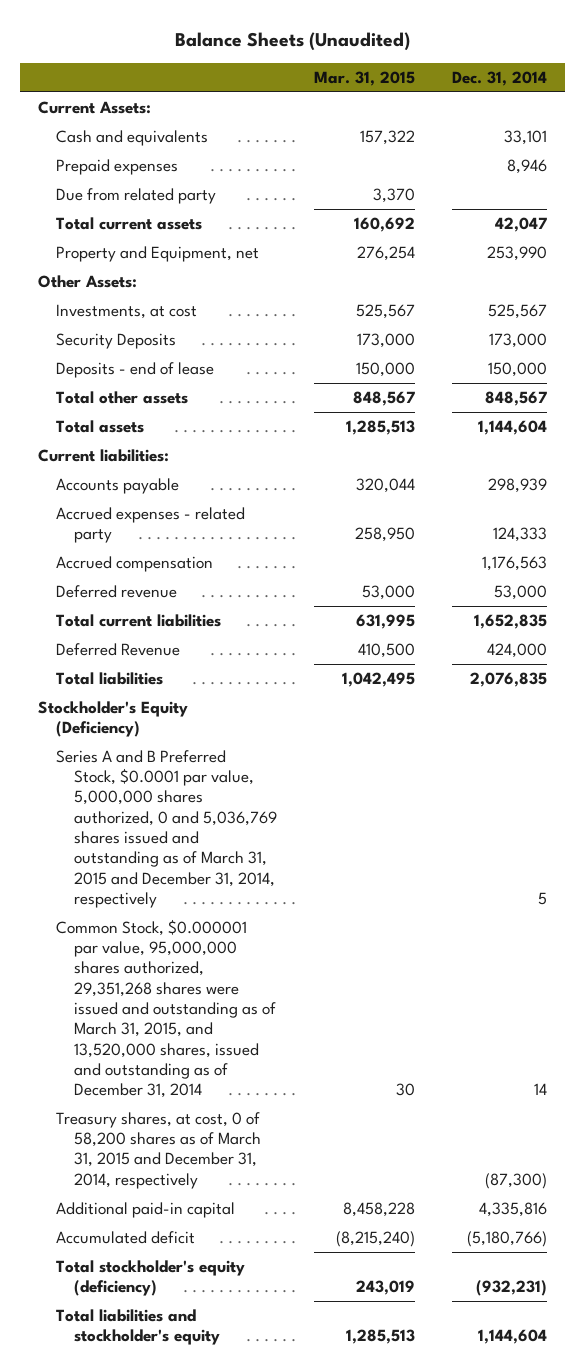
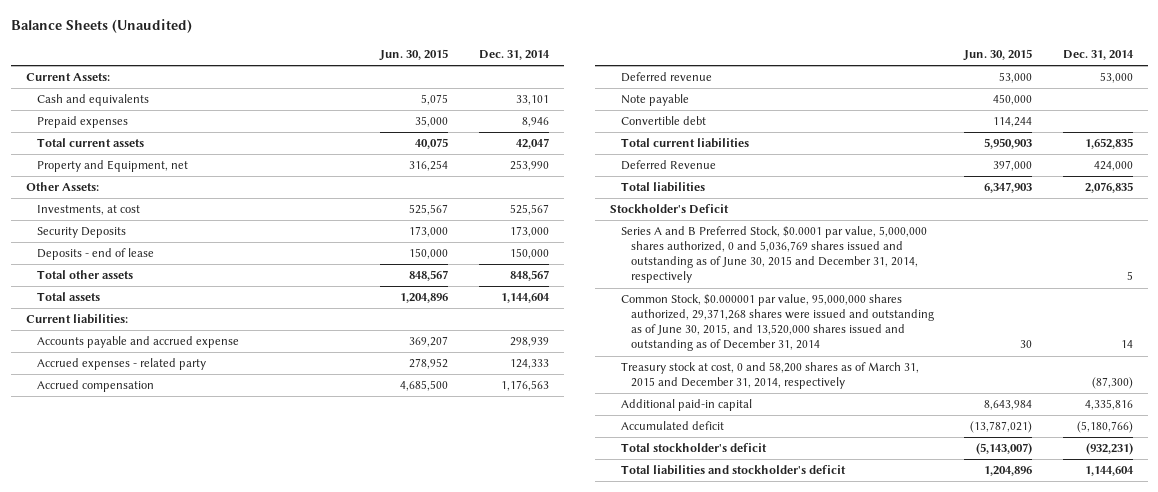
[314,70,416,86] Mar. 31, 2015 -> none
none -> [379,48,449,61] Jun. 30, 2015
[56,187,217,204] Due from related party -> none
[56,477,180,494] Accounts payable -> [36,336,239,349] Accounts payable and accrued expense
none -> [620,94,689,107] Note payable
none -> [620,116,706,126] Convertible debt
[38,700,189,738] Stockholder's Equity (Deficiency) -> [609,204,729,215] Stockholder's Deficit
[56,749,278,908] Series A and B Preferred Stock, $0.0001 par value, 5,000,000 shares authorized, 0 and 5,036,769 shares issued and outstanding as of March 31, 2015 and December 31, 2014, respectively -> [620,226,927,284] Series A and B Preferred Stock, $0.0001 par value, 5,000,000 shares authorized, 0 and 5,036,769 shares issued and outstanding as of June 30, 2015 and December 31, 2014, respectively
[56,918,277,1099] Common Stock, $0.000001 par value, 95,000,000 shares authorized, 29,351,268 shares were issued and outstanding as of March 31, 2015, and 13,520,000 shares, issued and outstanding as of December 31, 2014 -> [620,294,935,352] Common Stock, $0.000001 par value, 95,000,000 shares authorized, 29,371,268 shares were issued and outstanding as of June 30, 2015, and 13,520,000 shares issued and outstanding as of December 31, 2014
[56,1111,262,1189] Treasury shares, at cost, 0 of 58,200 shares as of March 31, 2015 and December 31, 2014, respectively -> [620,362,919,390] Treasury stock at cost, 0 and 58,200 shares as of March 31, 2015 and December 31, 2014, respectively
[56,1259,246,1297] Total stockholder's equity (deficiency) -> [620,443,767,453] Total stockholder's deficit
[56,1308,221,1346] Total liabilities and stockholder's equity -> [620,465,846,476] Total liabilities and stockholder's deficit

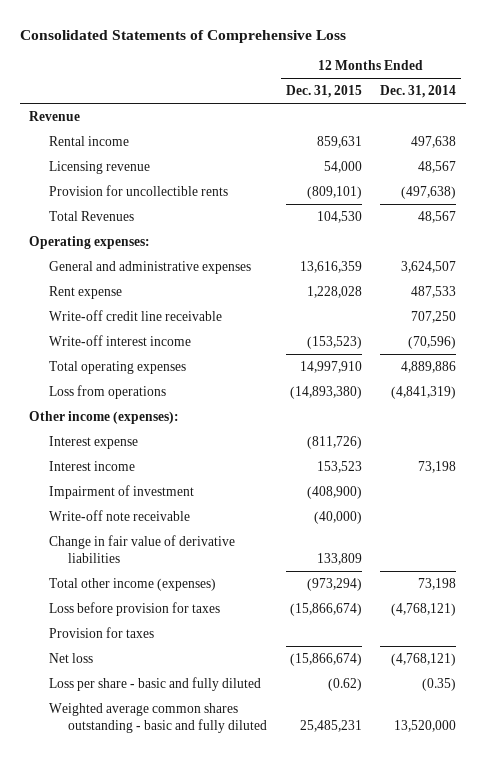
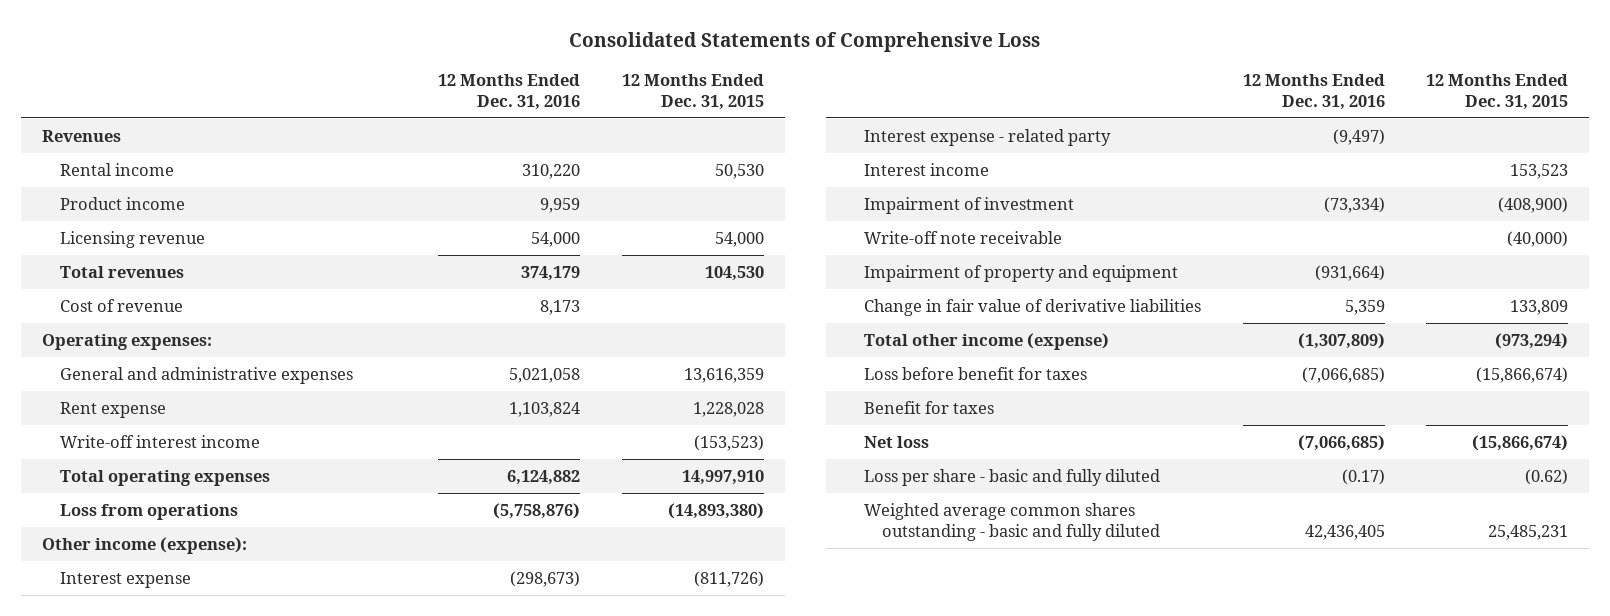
[380,85,457,99] Dec. 31, 2014 -> none
none -> [438,73,581,110] 12 Months Ended Dec. 31, 2016
[29,110,81,121] Revenue -> [42,129,122,142] Revenues
[316,135,362,148] 859,631 -> [714,163,764,179] 50,530
none -> [60,196,186,210] Product income
[48,184,228,196] Provision for uncollectible rents -> none
[48,210,134,221] Total Revenues -> [60,265,185,278] Total revenues
none -> [60,298,184,312] Cost of revenue
[48,309,222,321] Write-off credit line receivable -> none
[29,410,180,424] Other income (expenses): -> [42,536,248,554] Other income (expense):
none -> [864,128,1112,146] Interest expense - related party
none -> [864,264,1179,282] Impairment of property and equipment
[48,577,216,591] Total other income (expenses) -> [864,332,1110,350] Total other income (expense)
[48,601,220,616] Loss before provision for taxes -> [864,366,1088,380] Loss before benefit for taxes
[48,626,154,638] Provision for taxes -> [864,400,995,414] Benefit for taxes

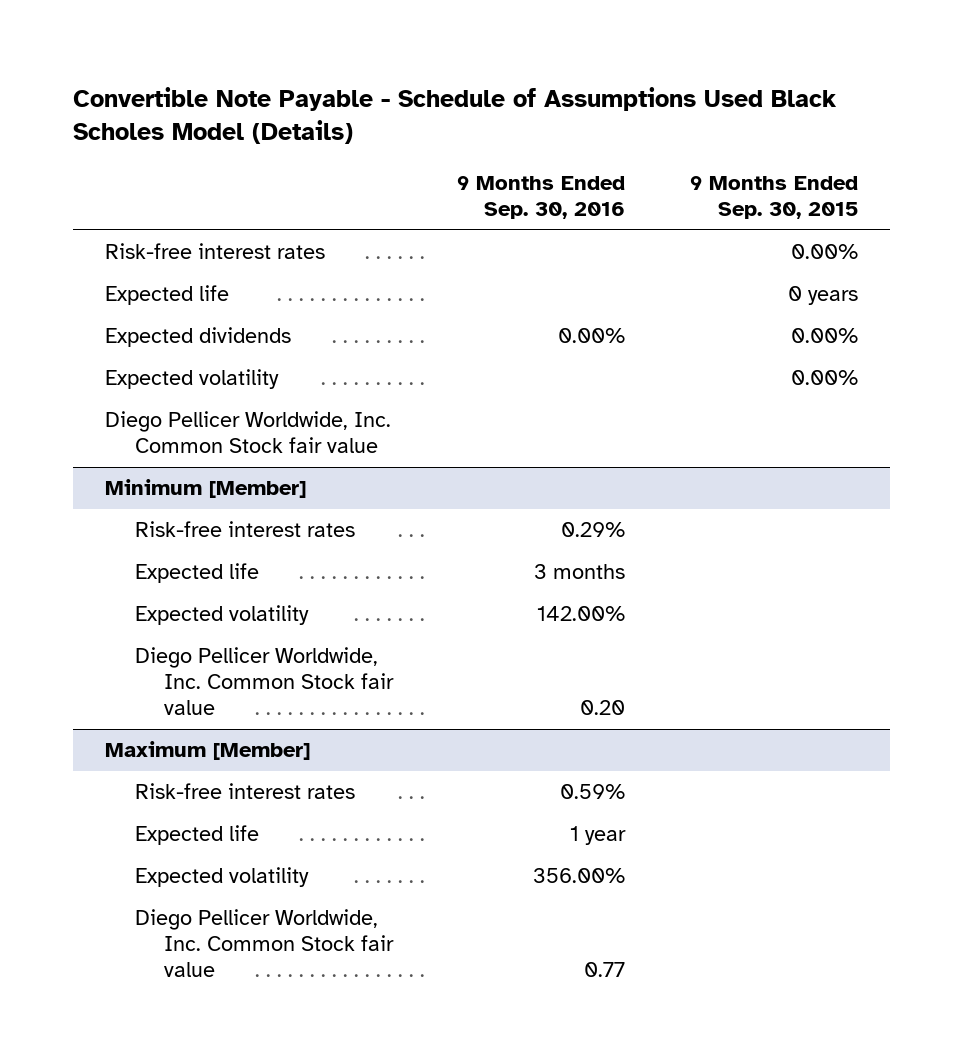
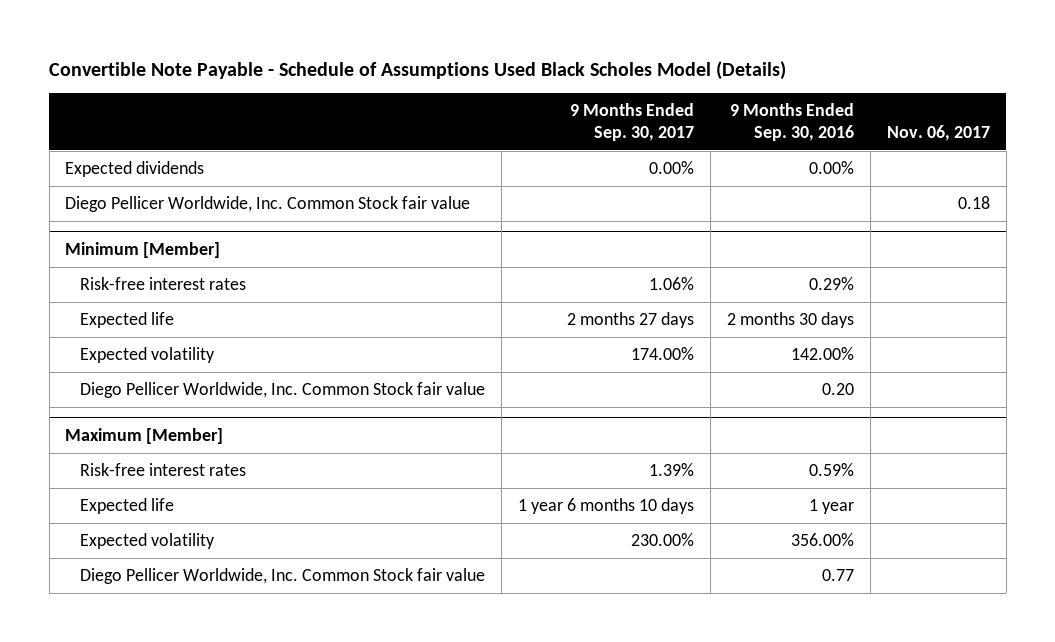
[689,175,858,219] 9 Months Ended Sep. 30, 2015 -> none
none -> [569,103,694,142] 9 Months Ended Sep. 30, 2017
none -> [886,125,990,142] Nov. 06, 2017
[105,243,326,260] Risk-free interest rates -> none
[105,285,230,306] Expected life -> none
[105,369,280,390] Expected volatility -> none
[534,564,626,580] 3 months -> [726,311,854,328] 2 months 30 days

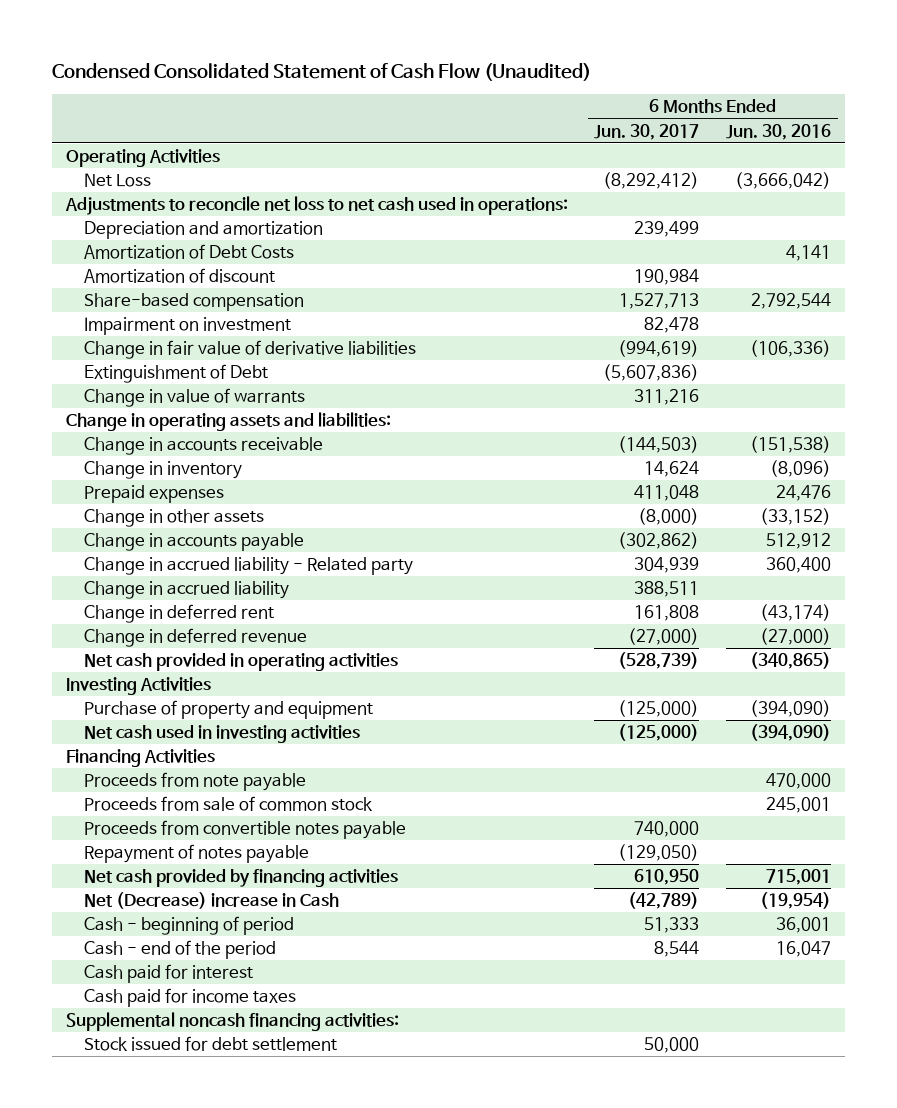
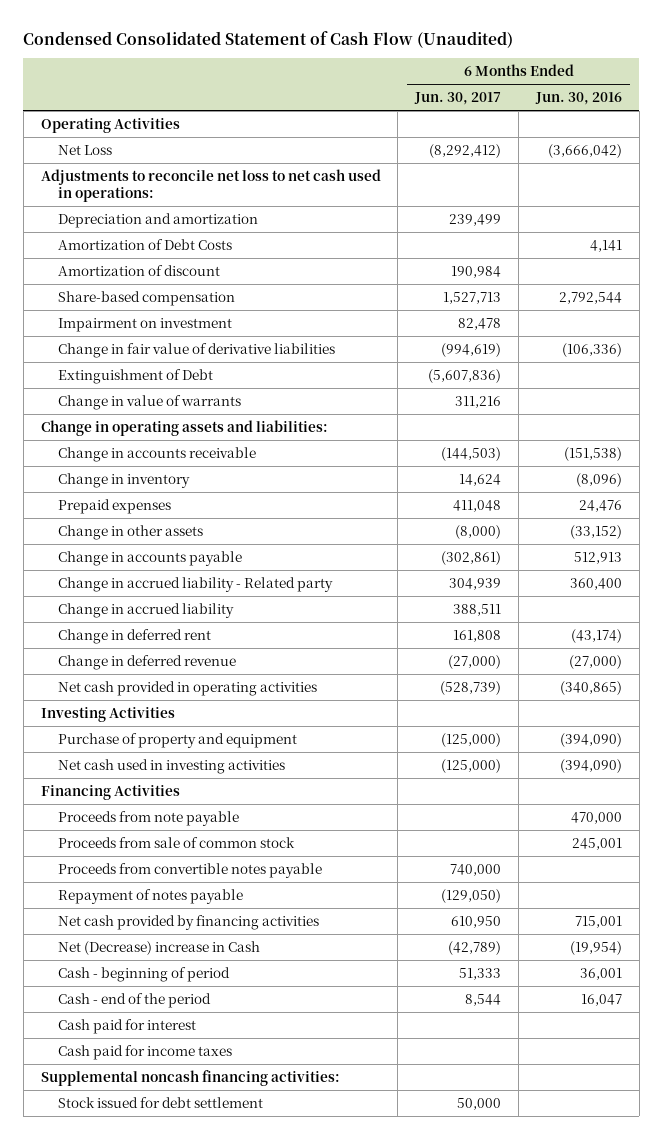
[618,532,700,550] (302,862) -> [441,550,502,565] (302,861)
[766,533,832,550] 512,912 -> [573,551,622,564] 512,913

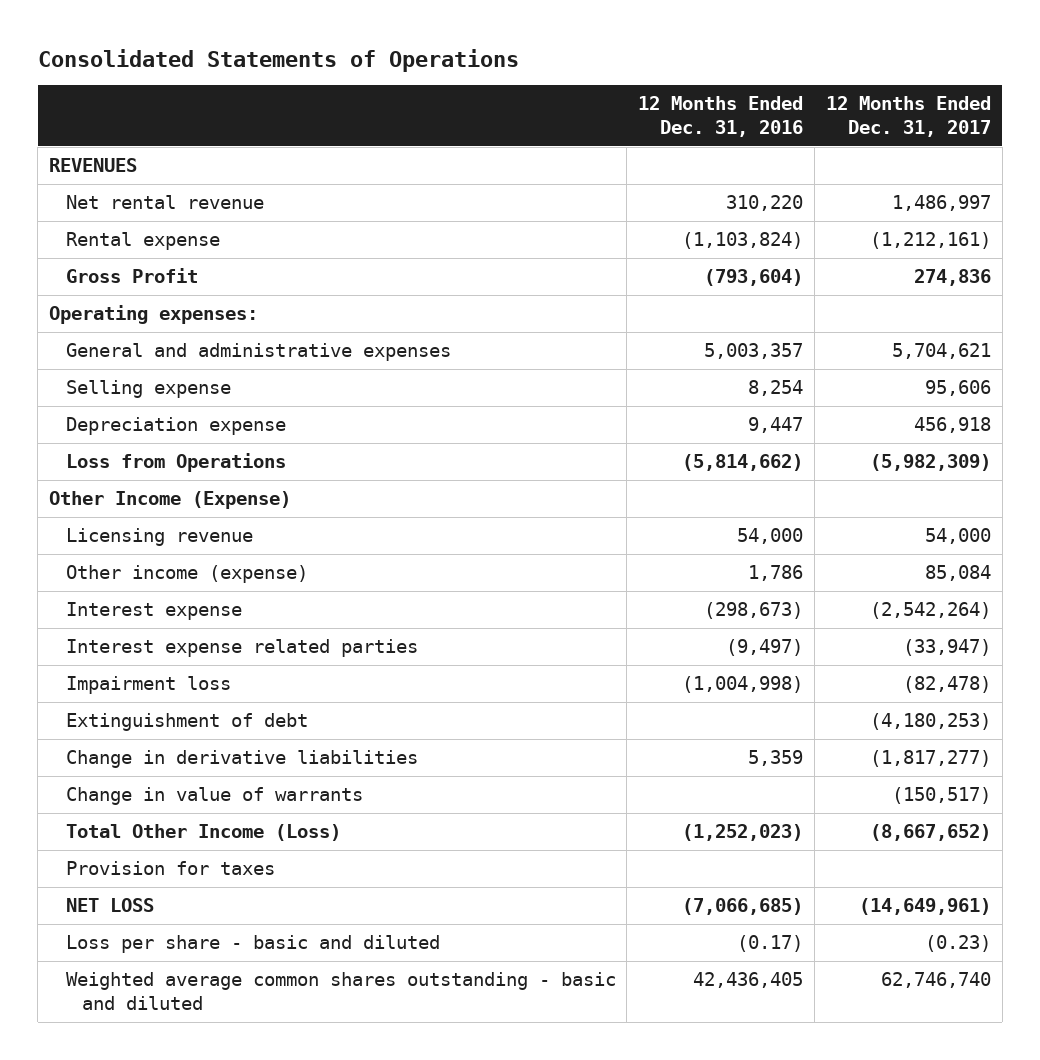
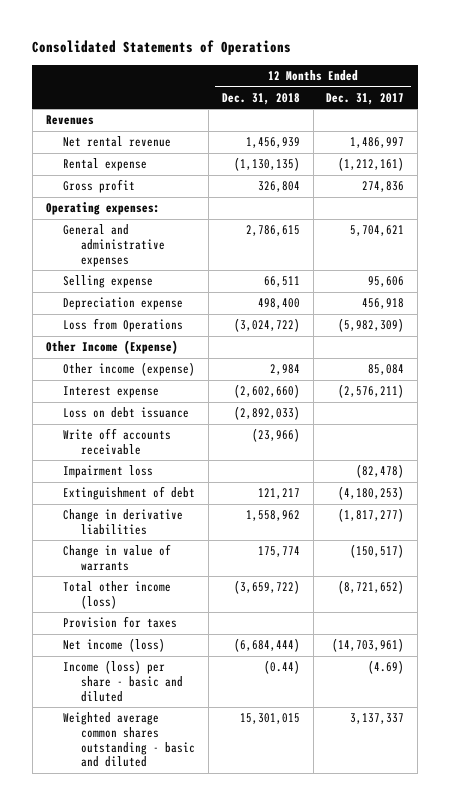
[638,96,804,138] 12 Months Ended Dec. 31, 2016 -> none
none -> [221,92,300,105] Dec. 31, 2018
[49,158,138,173] REVENUES -> [45,115,94,126] Revenues
[65,268,198,284] Gross Profit -> [63,179,136,194] Gross profit
[65,528,253,547] Licensing revenue -> none
[65,639,418,658] Interest expense related parties -> none
[869,602,991,620] (2,542,264) -> [338,384,405,399] (2,576,211)
none -> [63,407,190,419] Loss on debt issuance
none -> [63,428,172,455] Write off accounts receivable
[65,824,341,842] Total Other Income (Loss) -> [63,581,172,609] Total other income (loss)
[869,824,991,842] (8,667,652) -> [338,580,405,595] (8,721,652)
[65,898,154,913] NET LOSS -> [63,638,166,653] Net income (loss)
[858,898,991,916] (14,649,961) -> [332,638,405,653] (14,703,961)
[65,935,440,954] Loss per share - basic and diluted -> [63,660,184,702] Income (loss) per share - basic and diluted
[924,935,991,953] (0.23) -> [368,660,405,675] (4.69)
[880,972,991,989] 62,746,740 -> [350,713,405,725] 3,137,337

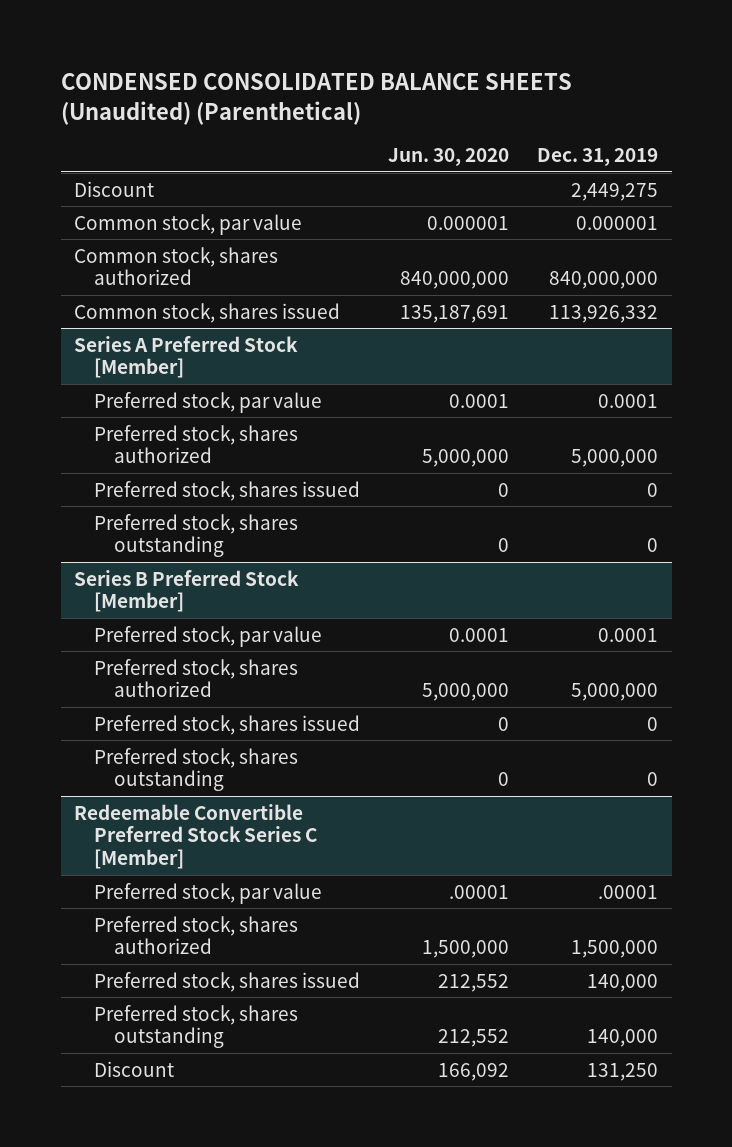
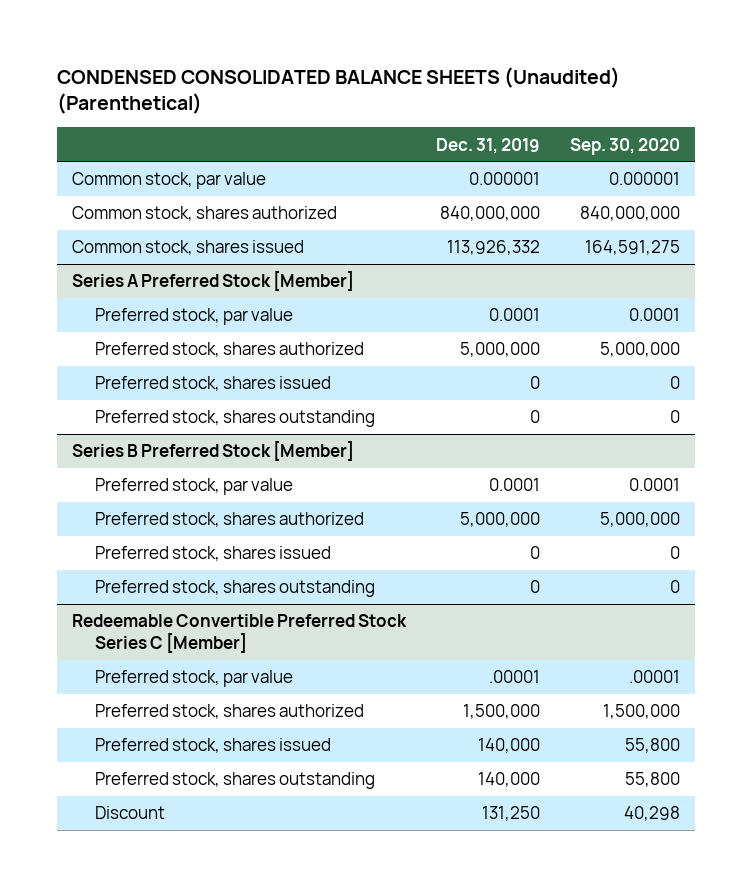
[387,148,509,167] Jun. 30, 2020 -> none
none -> [569,137,680,155] Sep. 30, 2020
[74,180,155,197] Discount -> none

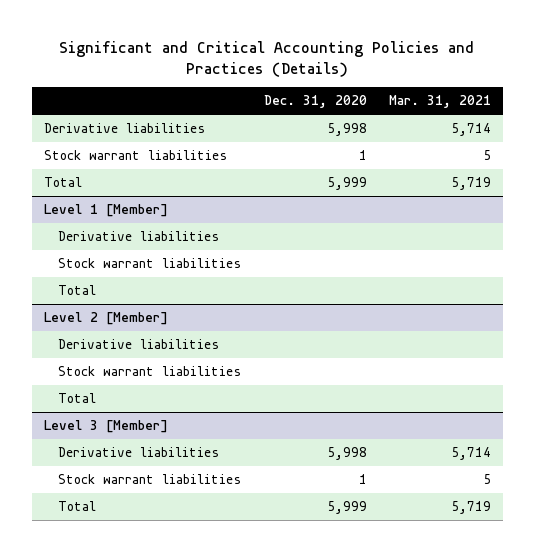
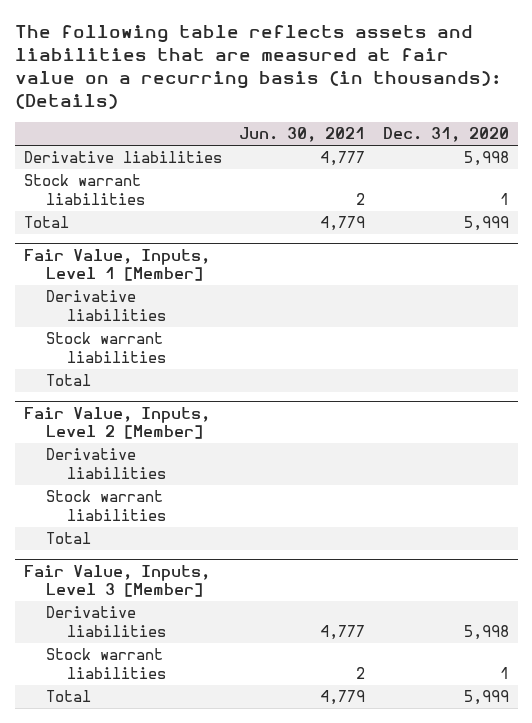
[59,41,475,77] Significant and Critical Accounting Policies and Practices (Details) -> [14,24,501,110] The following table reflects assets and liabilities that are measured at fair value on a recurring basis (in thousands): (Details)
[389,95,492,109] Mar. 31, 2021 -> none
none -> [239,127,366,143] Jun. 30, 2021
[43,204,168,218] Level 1 [Member] -> [23,248,210,282] Fair Value, Inputs, Level 1 [Member]
[43,312,168,326] Level 2 [Member] -> [23,406,210,440] Fair Value, Inputs, Level 2 [Member]
[43,420,168,434] Level 3 [Member] -> [23,564,210,598] Fair Value, Inputs, Level 3 [Member]

